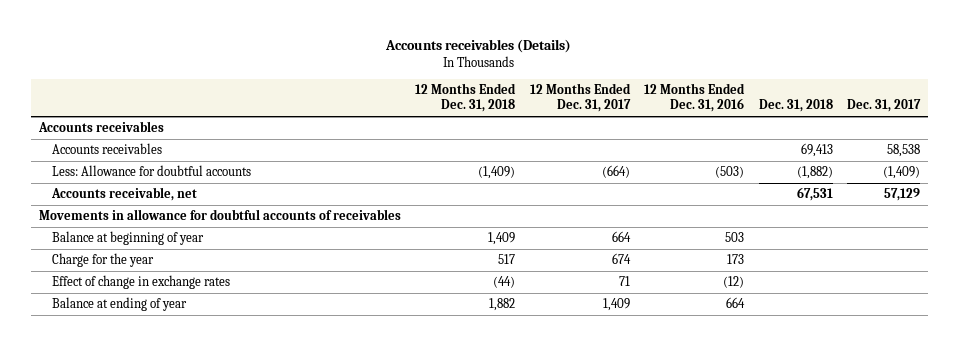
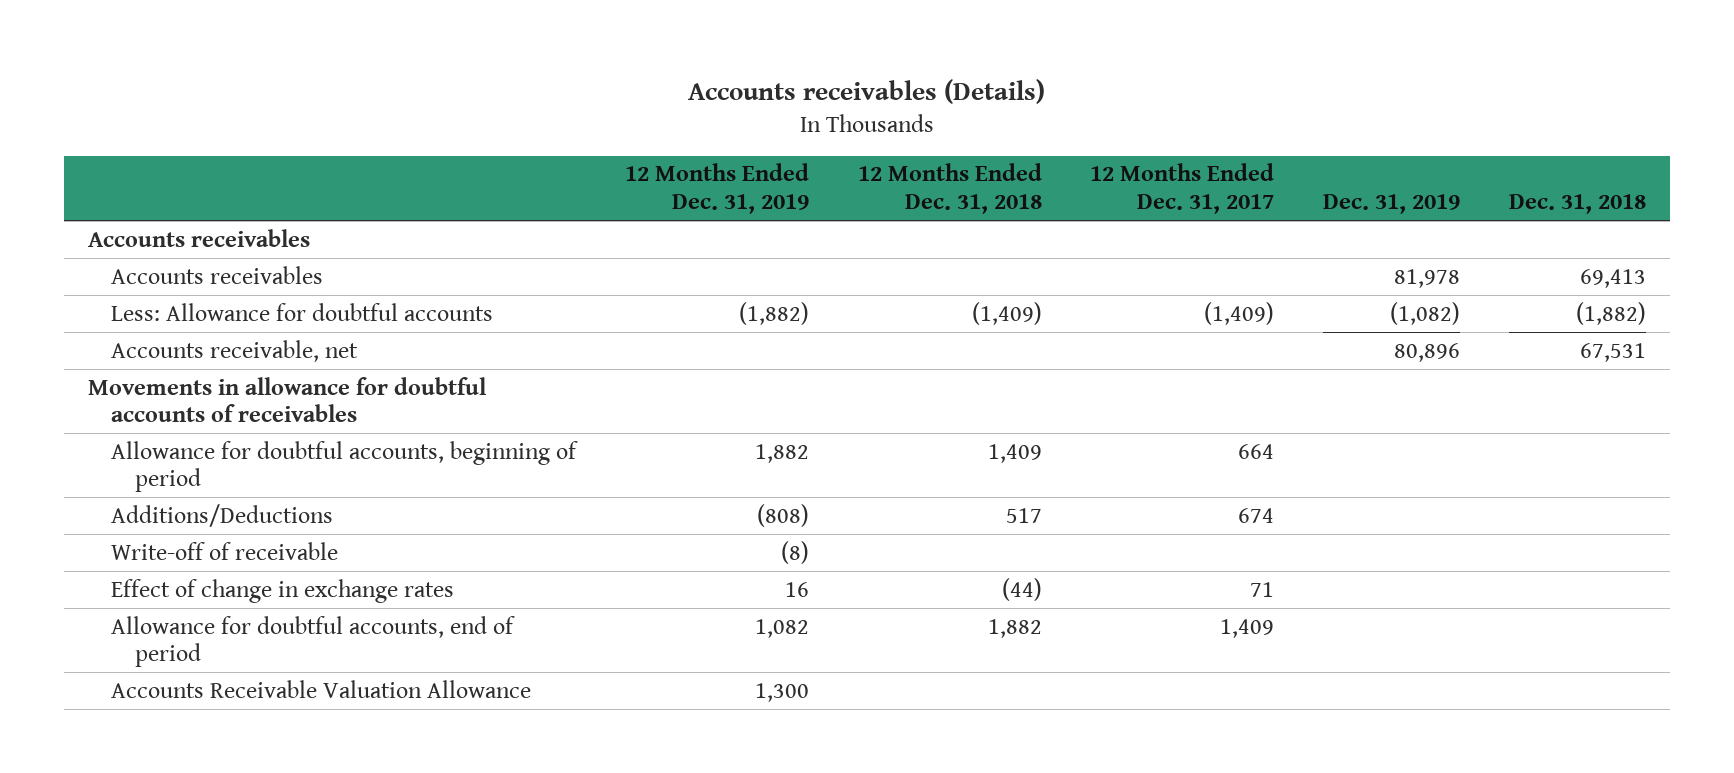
[644,83,746,113] 12 Months Ended Dec. 31, 2016 -> none
[847,99,922,113] Dec. 31, 2017 -> none
none -> [625,163,810,215] 12 Months Ended Dec. 31, 2019
none -> [1323,194,1461,215] Dec. 31, 2019
[601,165,630,179] (664) -> [1204,301,1275,325] (1,409)
[52,231,205,246] Balance at beginning of year -> [111,440,579,493] Allowance for doubtful accounts, beginning of period
[52,253,155,268] Charge for the year -> [111,503,334,527] Additions/Deductions
none -> [111,541,339,560] Write-off of receivable
[52,297,188,312] Balance at ending of year -> [111,615,516,668] Allowance for doubtful accounts, end of period
none -> [111,679,532,698] Accounts Receivable Valuation Allowance

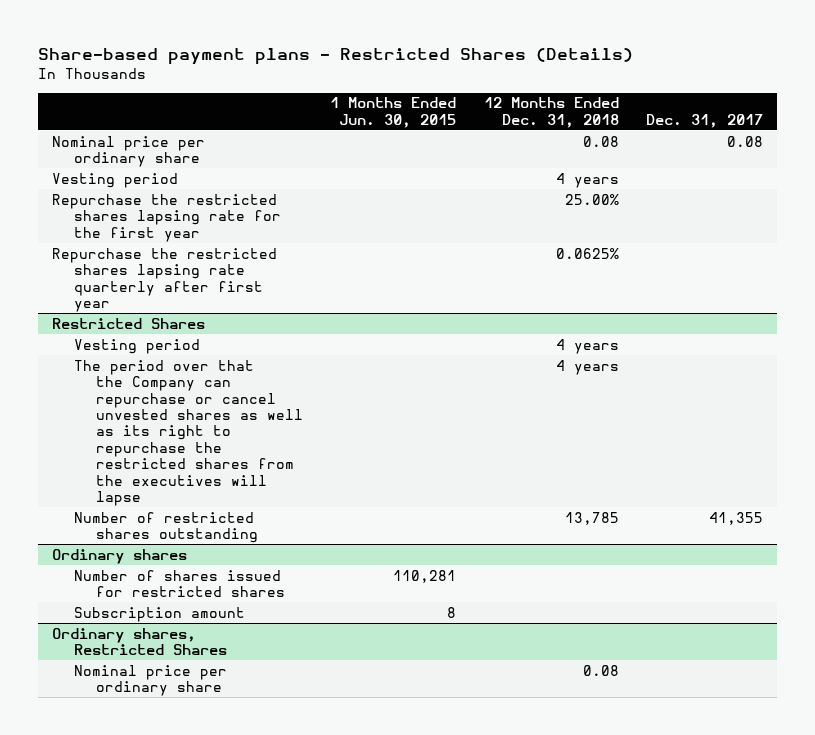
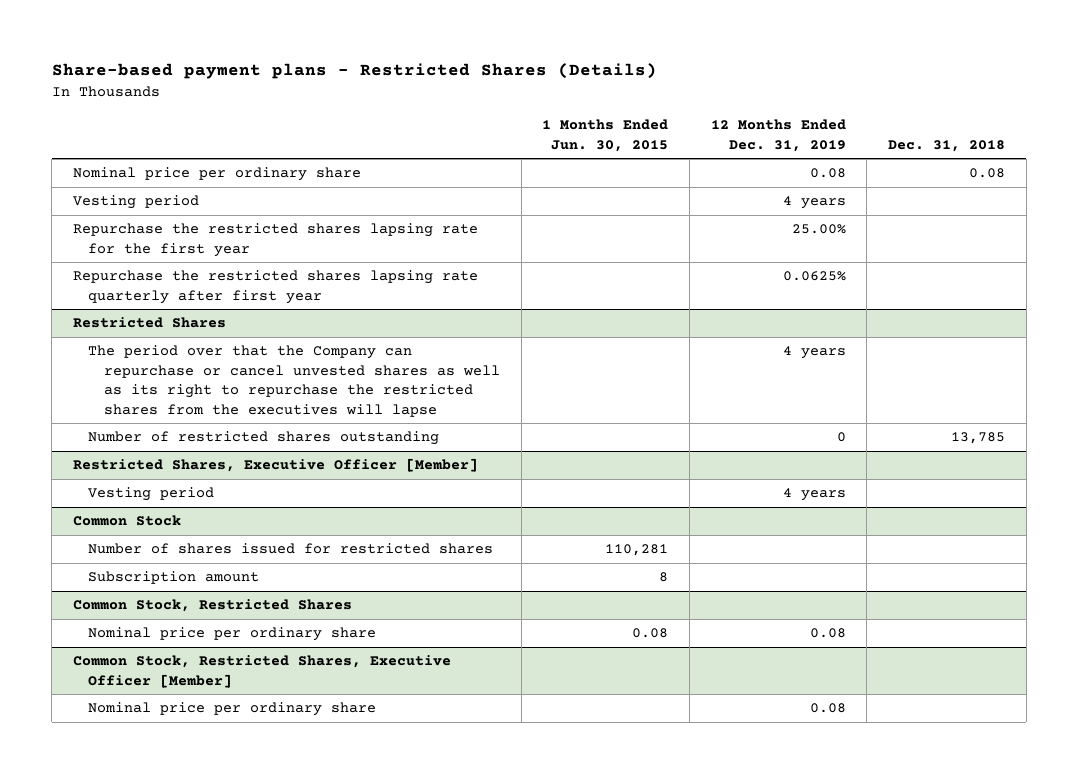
[483,97,619,128] 12 Months Ended Dec. 31, 2018 -> none
[646,113,764,128] Dec. 31, 2017 -> none
none -> [710,119,846,152] 12 Months Ended Dec. 31, 2019
none -> [888,139,1006,152] Dec. 31, 2018
[74,338,201,354] Vesting period -> none
none -> [72,458,478,473] Restricted Shares, Executive Officer [Member]
none -> [88,487,215,502] Vesting period
[51,548,187,564] Ordinary shares -> [72,515,181,527] Common Stock
[51,627,228,656] Ordinary shares, Restricted Shares -> none
[74,664,228,697] Nominal price per ordinary share -> none
none -> [72,599,352,613] Common Stock, Restricted Shares
none -> [88,627,377,642] Nominal price per ordinary share
none -> [72,655,451,688] Common Stock, Restricted Shares, Executive Officer [Member]
none -> [88,702,377,717] Nominal price per ordinary share

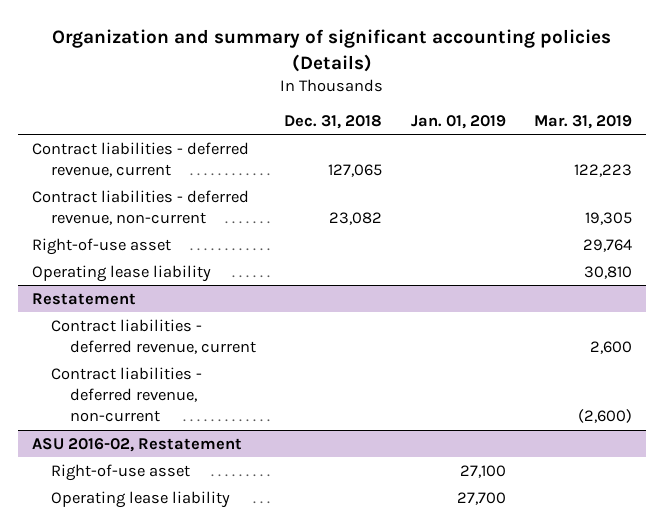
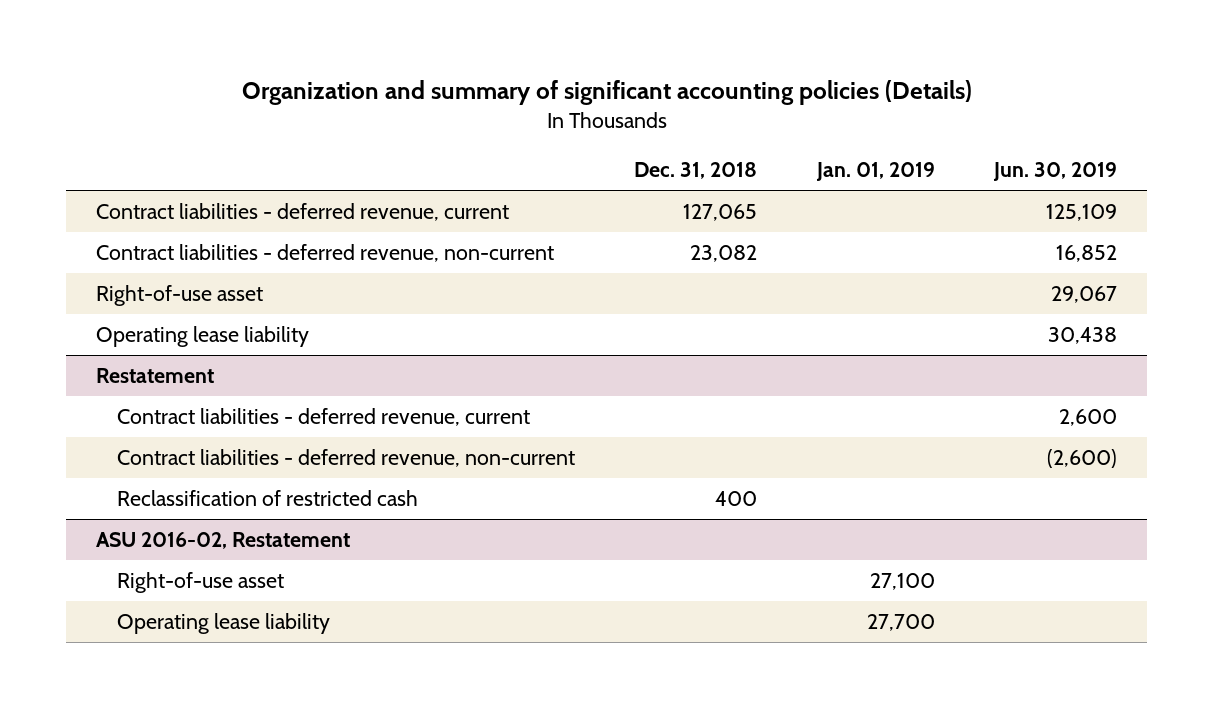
[533,114,632,129] Mar. 31, 2019 -> none
none -> [993,162,1118,182] Jun. 30, 2019
none -> [116,489,418,506] Reclassification of restricted cash

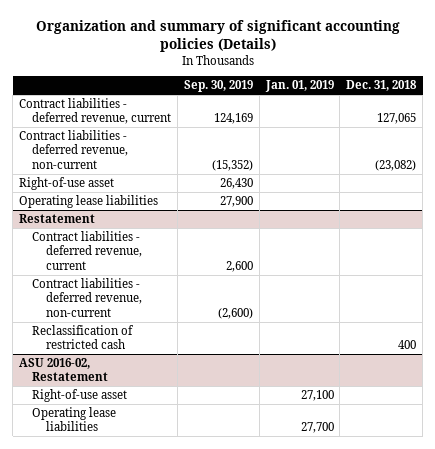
[993,162,1118,182] Jun. 30, 2019 -> none
none -> [184,80,254,93] Sep. 30, 2019
[690,244,758,262] 23,082 -> [375,159,417,171] (23,082)
[95,325,309,347] Operating lease liability -> [19,195,159,209] Operating lease liabilities
[116,612,330,634] Operating lease liability -> [32,407,117,432] Operating lease liabilities

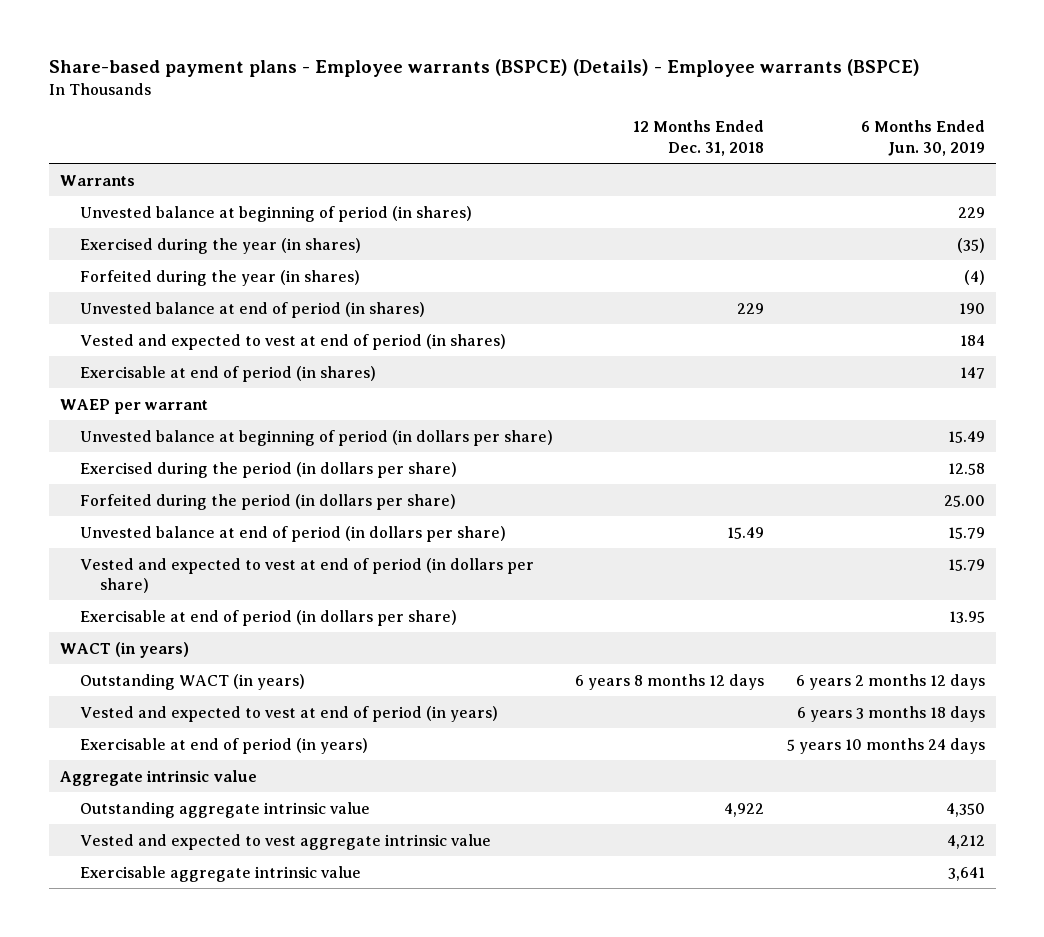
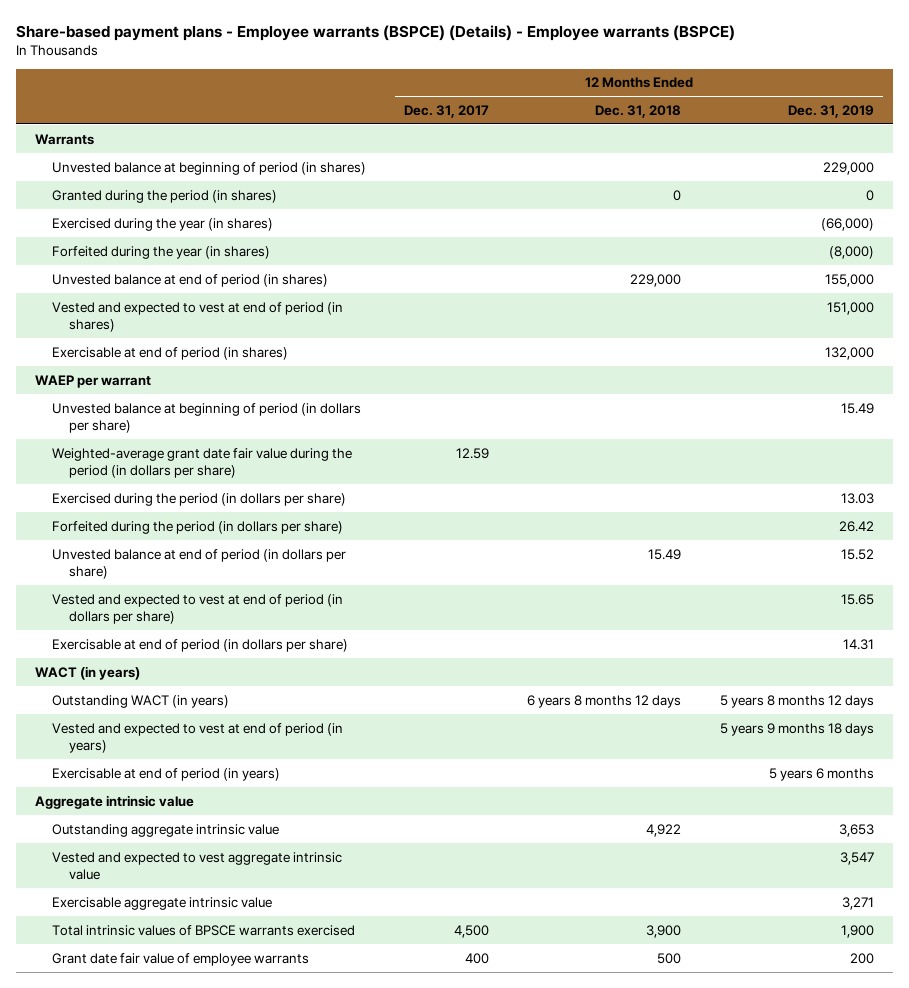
[860,120,985,156] 6 Months Ended Jun. 30, 2019 -> none
none -> [404,104,490,118] Dec. 31, 2017
none -> [787,104,874,118] Dec. 31, 2019
none -> [52,189,278,203] Granted during the period (in shares)
[737,302,765,314] 229 -> [630,273,682,287] 229,000
none -> [52,447,353,478] Weighted-average grant date fair value during the period (in dollars per share)
none -> [52,924,356,936] Total intrinsic values of BPSCE warrants exercised
none -> [52,952,310,966] Grant date fair value of employee warrants

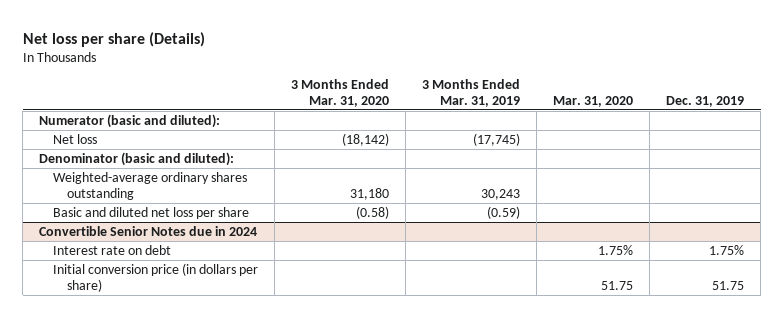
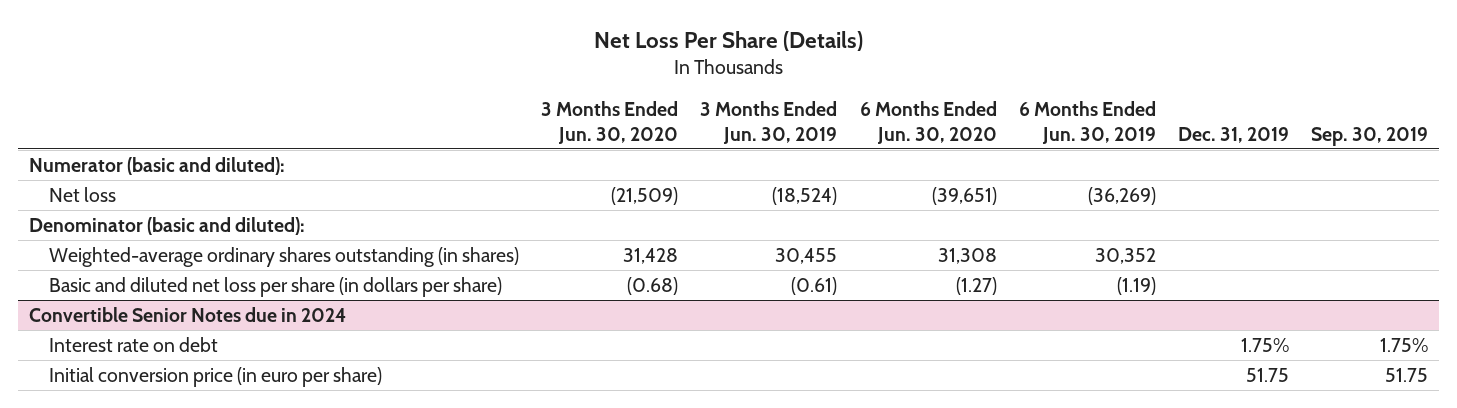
[22,31,205,47] Net loss per share (Details) -> [593,31,863,52] Net Loss Per Share (Details)
[291,78,390,107] 3 Months Ended Mar. 31, 2020 -> none
[422,78,521,107] 3 Months Ended Mar. 31, 2019 -> none
[553,95,634,107] Mar. 31, 2020 -> none
none -> [541,100,679,144] 3 Months Ended Jun. 30, 2020
none -> [700,100,838,144] 3 Months Ended Jun. 30, 2019
none -> [859,100,997,144] 6 Months Ended Jun. 30, 2020
none -> [1018,100,1156,144] 6 Months Ended Jun. 30, 2019
none -> [1311,126,1429,146] Sep. 30, 2019
[53,171,248,200] Weighted-average ordinary shares outstanding -> [48,246,519,267] Weighted-average ordinary shares outstanding (in shares)
[53,206,250,219] Basic and diluted net loss per share -> [48,276,502,297] Basic and diluted net loss per share (in dollars per share)
[53,262,259,292] Initial conversion price (in dollars per share) -> [48,366,382,387] Initial conversion price (in euro per share)

